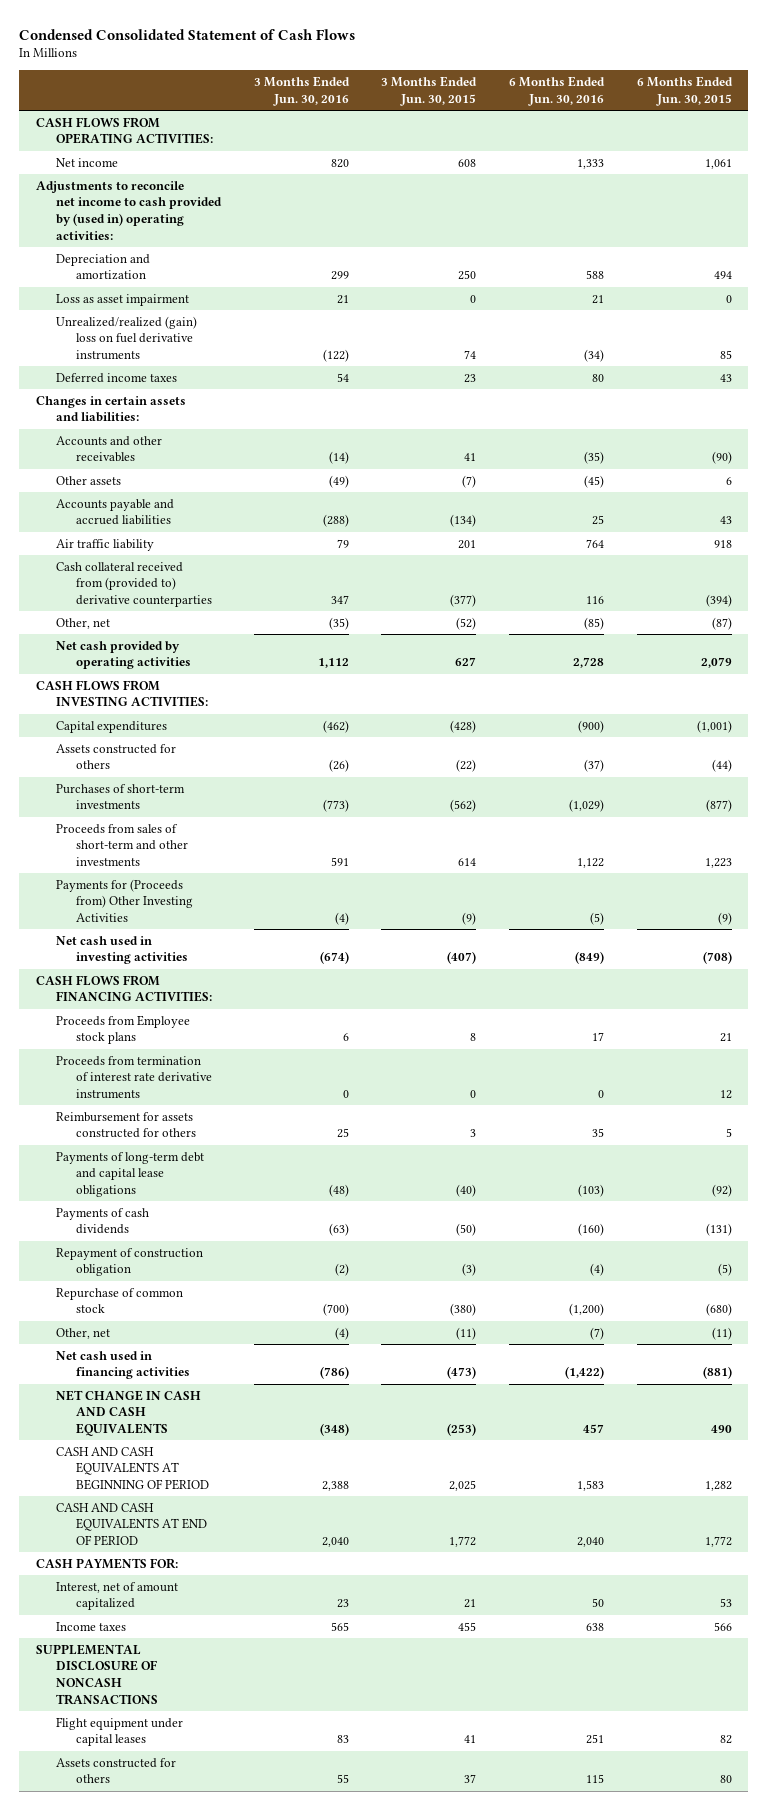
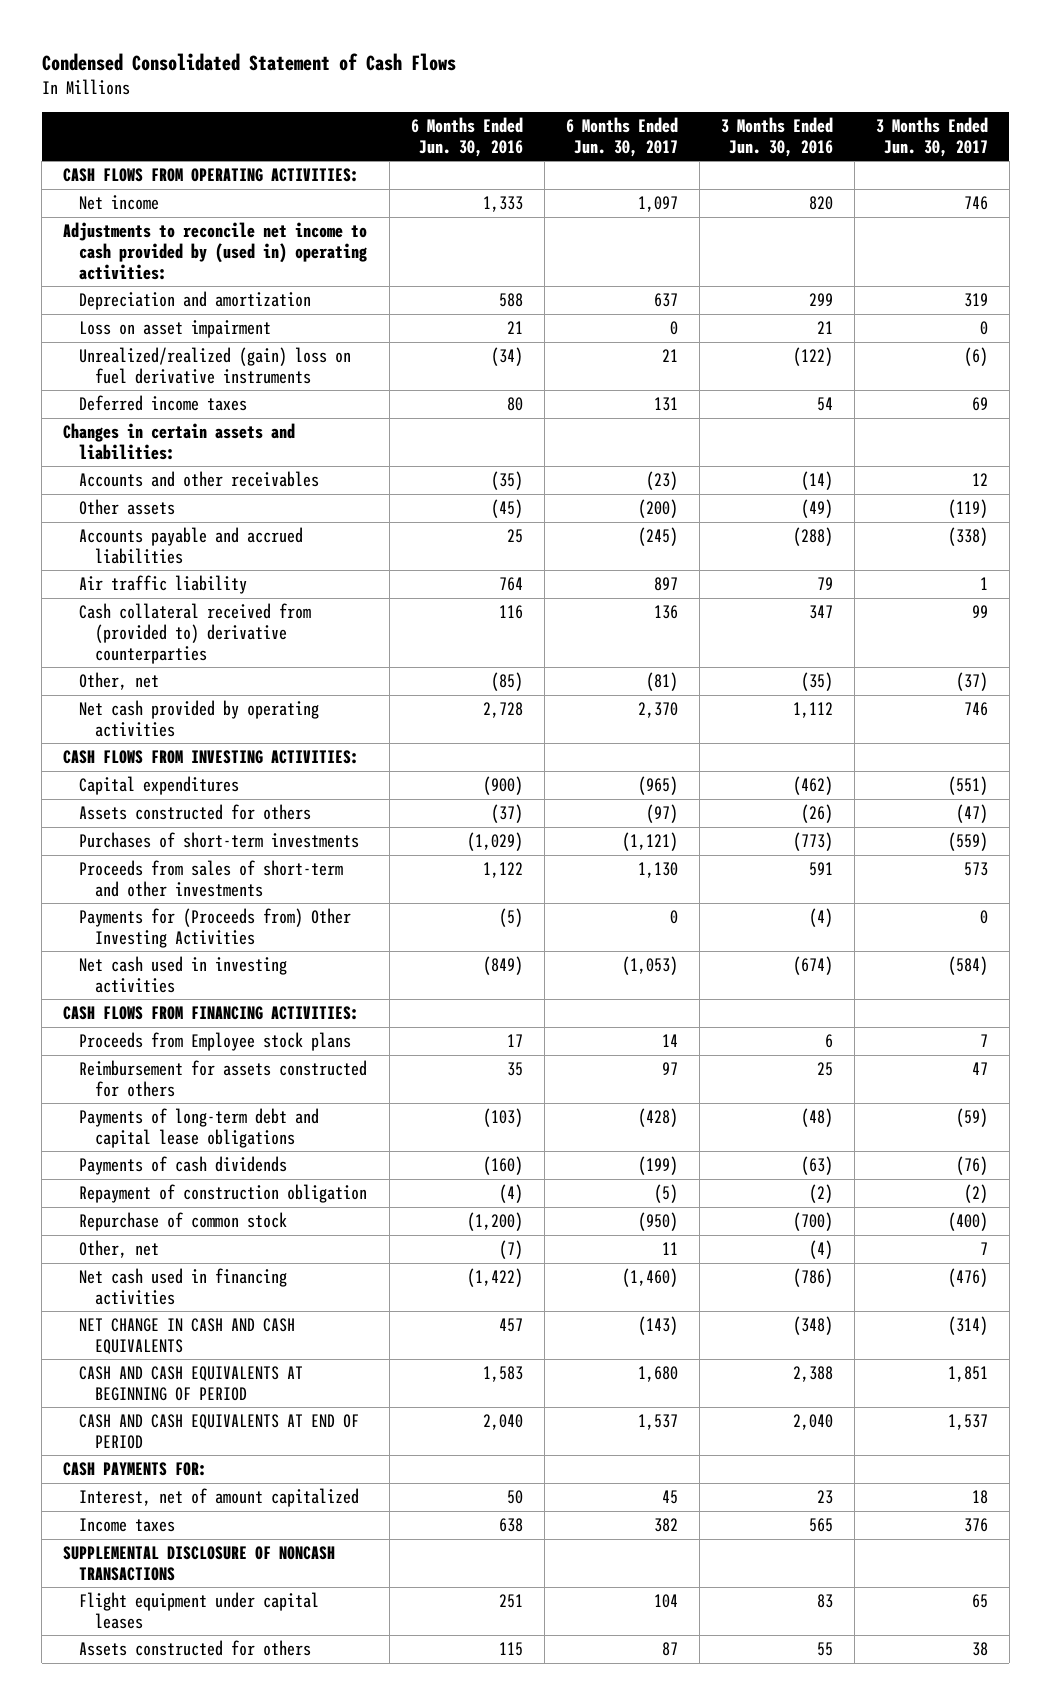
[381,76,478,106] 3 Months Ended Jun. 30, 2015 -> none
[636,76,733,106] 6 Months Ended Jun. 30, 2015 -> none
none -> [565,116,678,157] 6 Months Ended Jun. 30, 2017
none -> [875,116,988,157] 3 Months Ended Jun. 30, 2017
[55,293,189,306] Loss as asset impairment -> [79,320,272,339] Loss on asset impairment
[55,1055,213,1100] Proceeds from termination of interest rate derivative instruments -> none

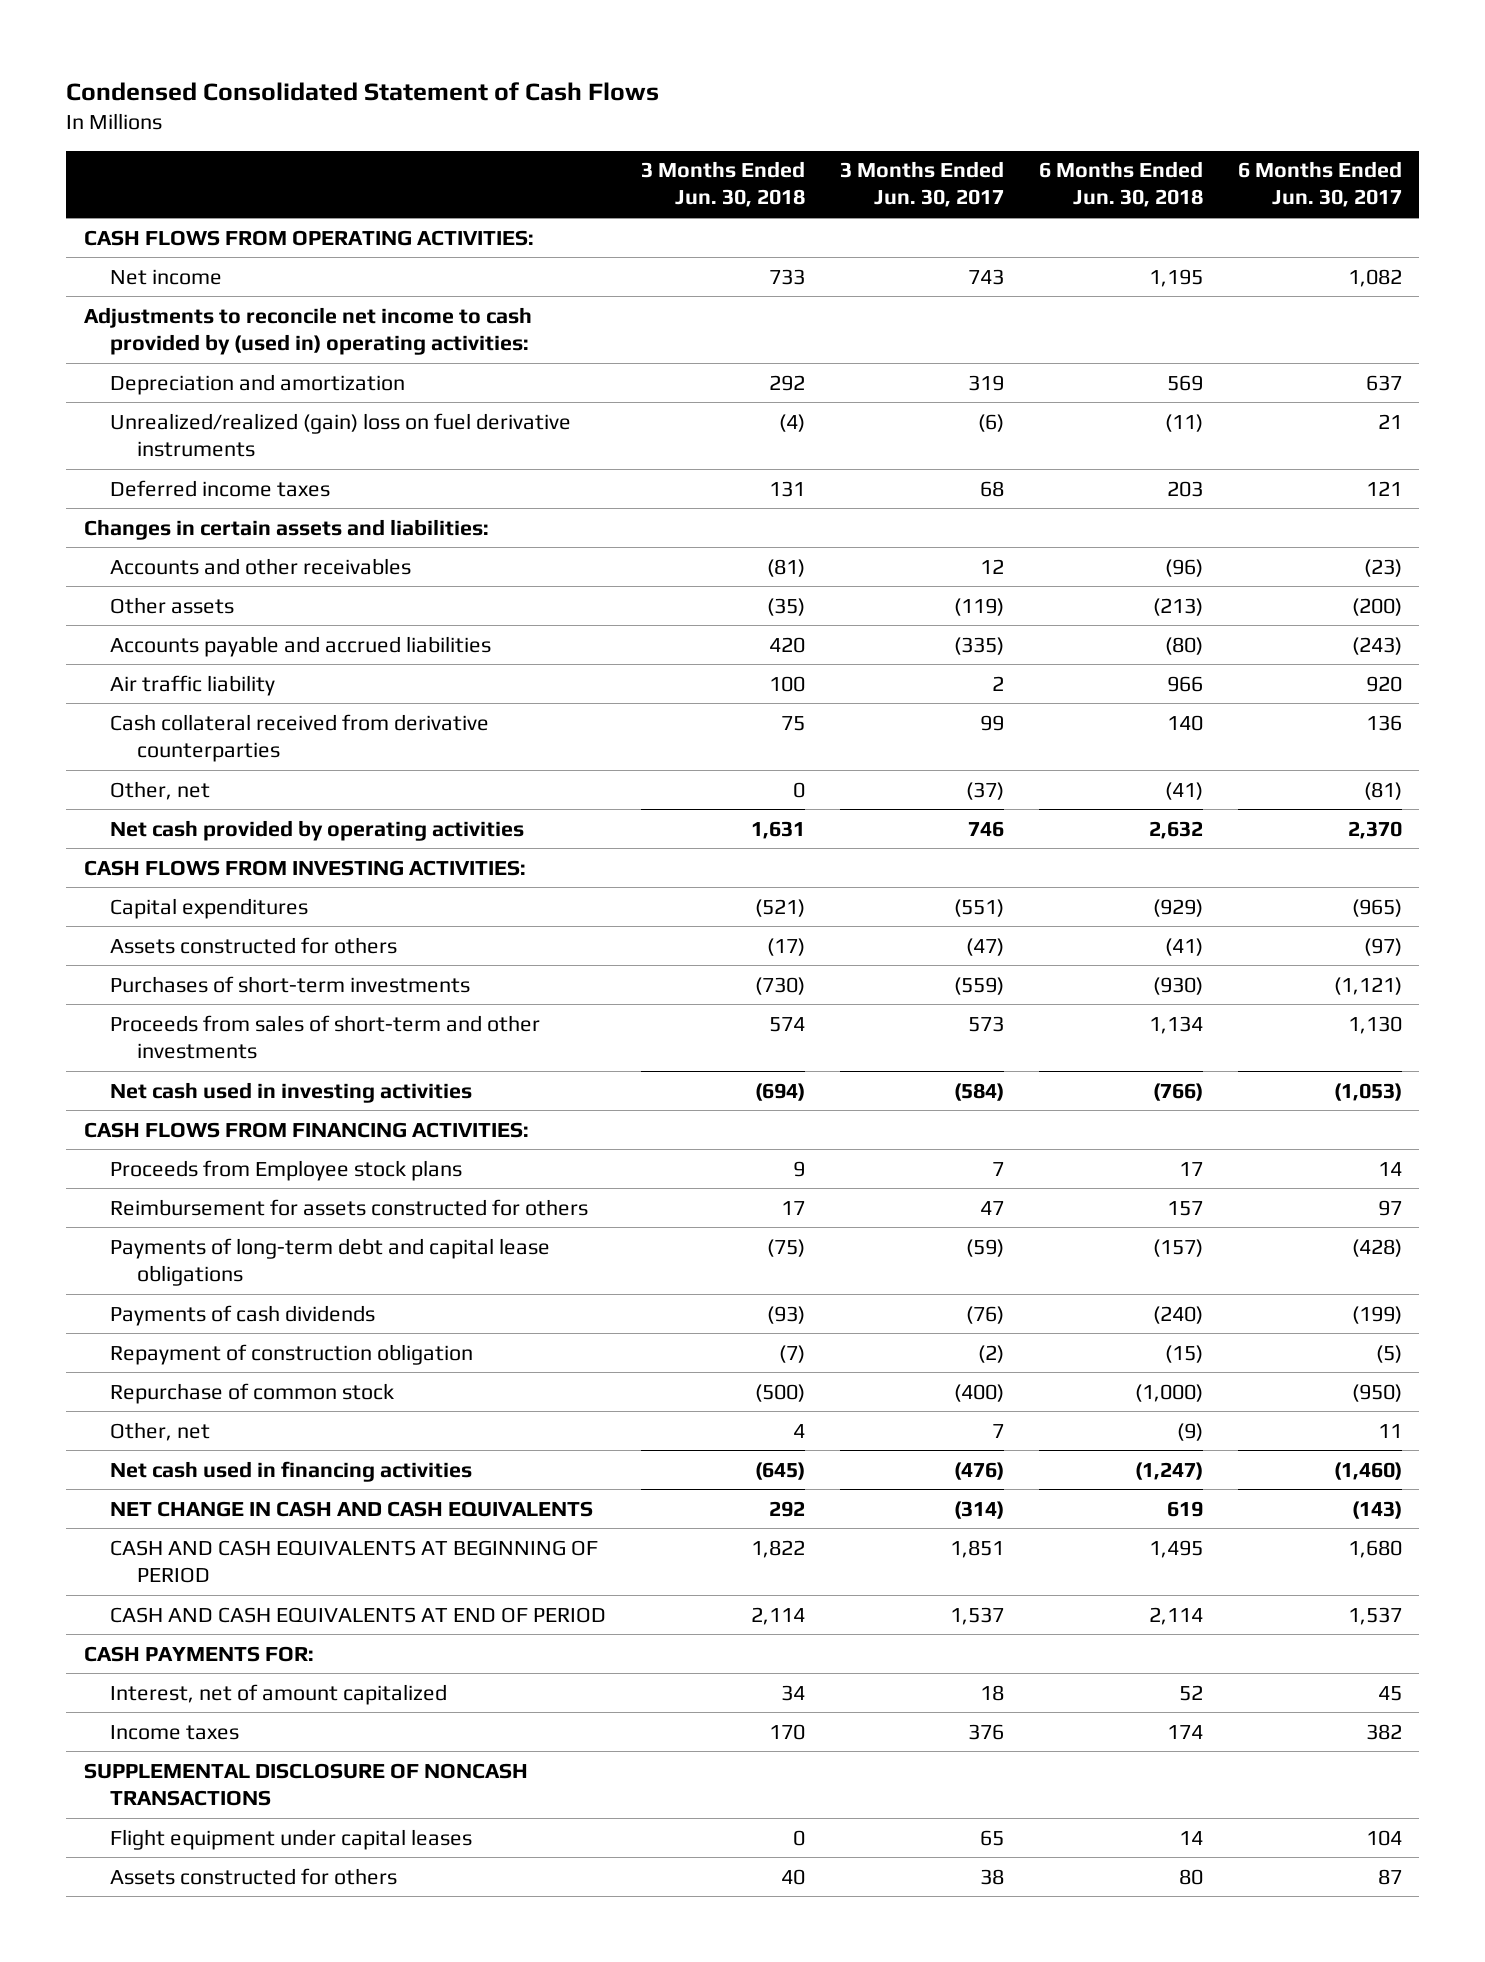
[410,116,523,157] 6 Months Ended Jun. 30, 2016 -> none
[720,116,833,157] 3 Months Ended Jun. 30, 2016 -> none
none -> [641,161,806,208] 3 Months Ended Jun. 30, 2018
none -> [1038,161,1203,208] 6 Months Ended Jun. 30, 2018
[637,196,678,213] 1,097 -> [1347,268,1402,287] 1,082
[963,196,988,211] 746 -> [967,268,1004,285] 743
[79,320,272,339] Loss on asset impairment -> none
[653,397,678,412] 131 -> [1365,480,1402,496] 121
[971,397,988,412] 69 -> [979,480,1004,497] 68
[637,527,678,547] (245) -> [1351,636,1402,655] (243)
[947,527,988,547] (338) -> [953,636,1004,655] (335)
[653,577,678,592] 897 -> [1365,675,1402,692] 920
[979,577,988,591] 1 -> [991,675,1004,691] 2
[79,603,312,664] Cash collateral received from (provided to) derivative counterparties -> [110,713,490,762] Cash collateral received from derivative counterparties
[79,908,352,948] Payments for (Proceeds from) Other Investing Activities -> none

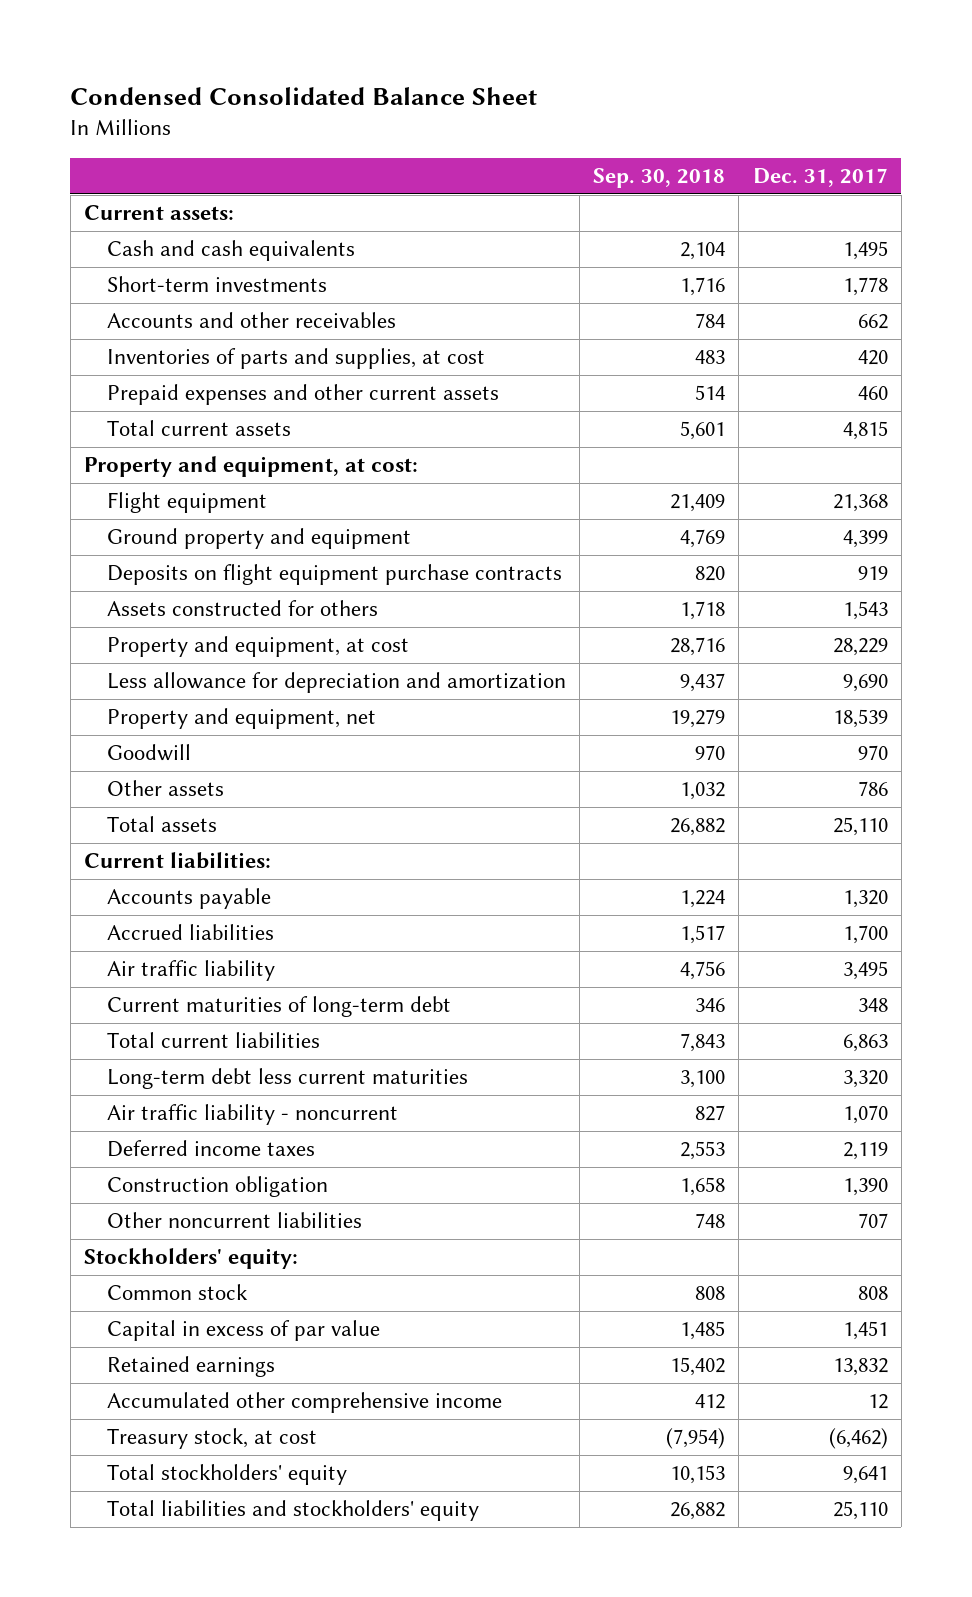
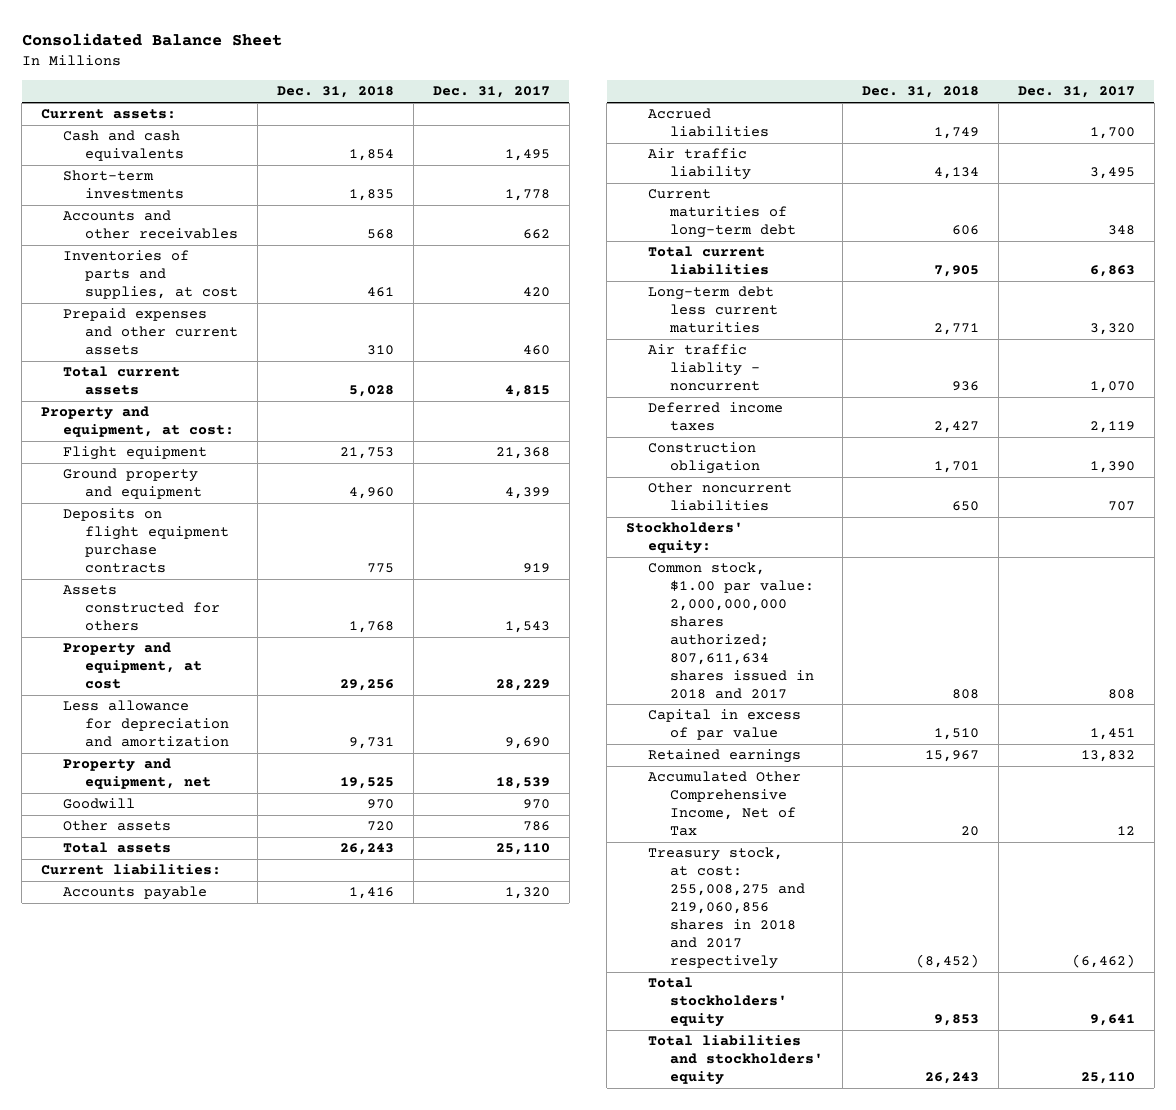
[70,87,538,106] Condensed Consolidated Balance Sheet -> [21,32,282,46] Consolidated Balance Sheet
[593,168,726,189] Sep. 30, 2018 -> none
none -> [277,86,395,99] Dec. 31, 2018
[106,1104,398,1126] Air traffic liability - noncurrent -> [648,344,761,392] Air traffic liablity - noncurrent
[106,1284,248,1301] Common stock -> [648,562,815,699] Common stock, $1.00 par value: 2,000,000,000 shares authorized; 807,611,634 shares issued in 2018 and 2017
[106,1392,502,1414] Accumulated other comprehensive income -> [648,771,802,837] Accumulated Other Comprehensive Income, Net of Tax
[106,1428,317,1450] Treasury stock, at cost -> [648,847,806,969] Treasury stock, at cost: 255,008,275 and 219,060,856 shares in 2018 and 2017 respectively

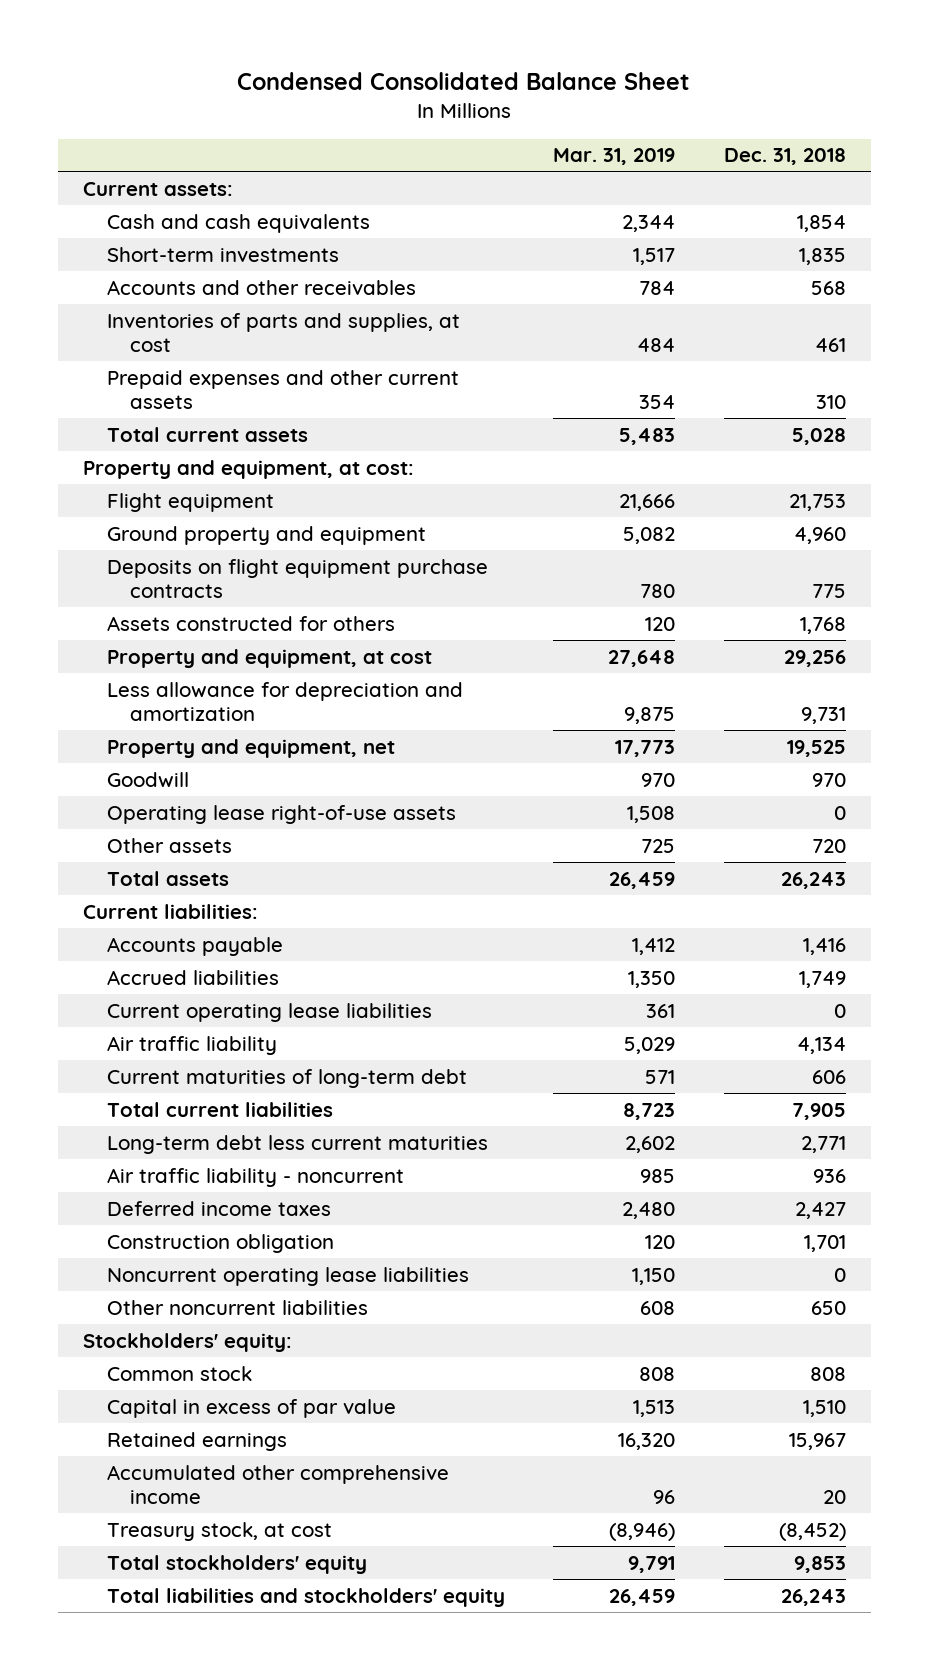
[21,32,282,46] Consolidated Balance Sheet -> [237,72,691,91] Condensed Consolidated Balance Sheet
[432,86,550,99] Dec. 31, 2017 -> none
none -> [553,148,676,166] Mar. 31, 2019
none -> [106,804,456,824] Operating lease right-of-use assets
none -> [106,1002,432,1022] Current operating lease liabilities
[648,344,761,392] Air traffic liablity - noncurrent -> [106,1167,404,1187] Air traffic liability - noncurrent
none -> [106,1266,469,1286] Noncurrent operating lease liabilities
[648,562,815,699] Common stock, $1.00 par value: 2,000,000,000 shares authorized; 807,611,634 shares issued in 2018 and 2017 -> [106,1365,252,1381] Common stock
[648,771,802,837] Accumulated Other Comprehensive Income, Net of Tax -> [106,1464,449,1504] Accumulated other comprehensive income
[648,847,806,969] Treasury stock, at cost: 255,008,275 and 219,060,856 shares in 2018 and 2017 respectively -> [106,1521,332,1541] Treasury stock, at cost

